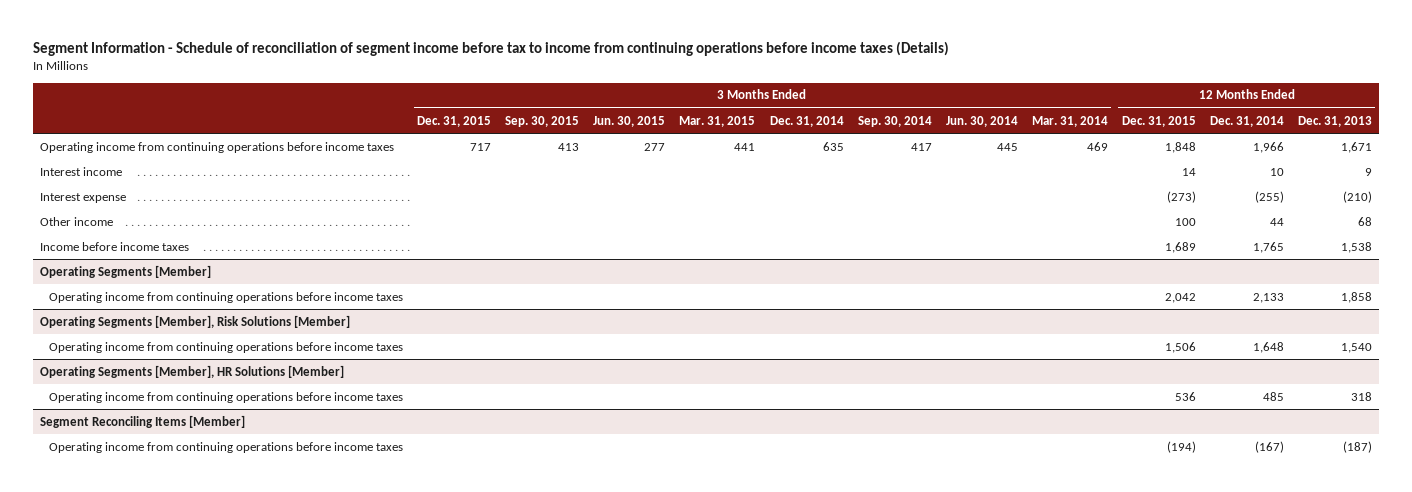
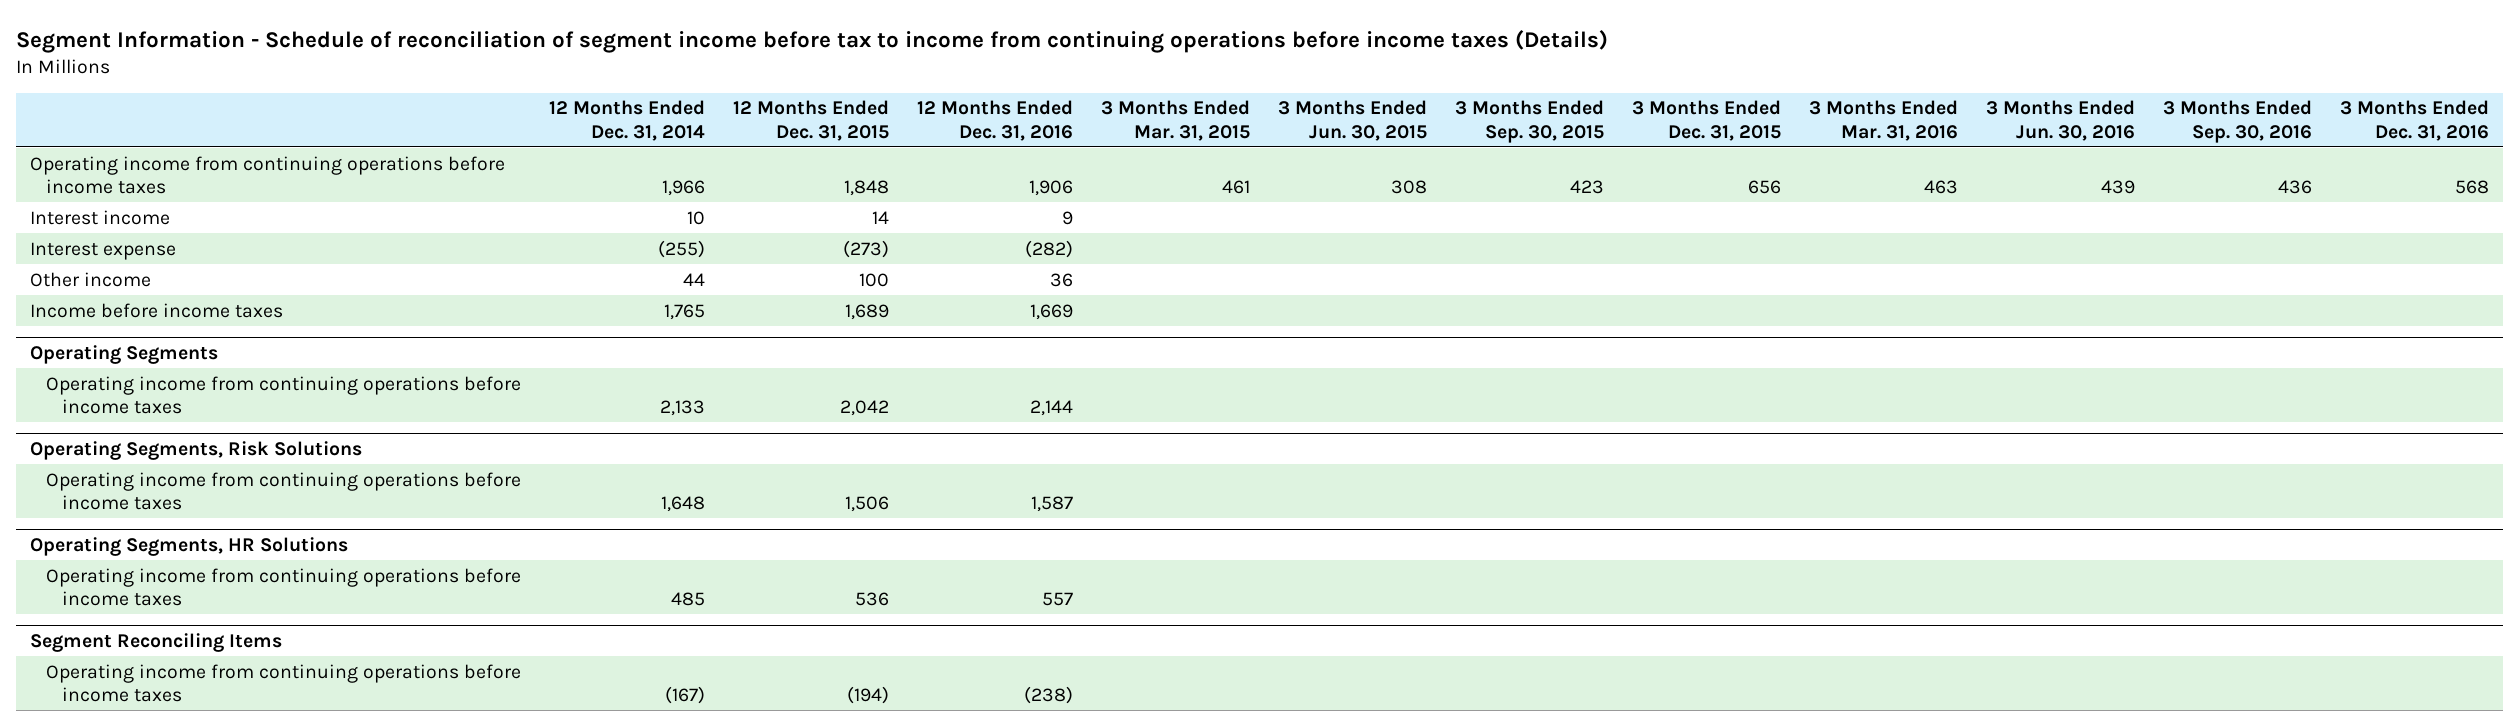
[769,115,844,127] Dec. 31, 2014 -> none
[857,115,932,127] Sep. 30, 2014 -> none
[945,115,1018,127] Jun. 30, 2014 -> none
[1031,115,1108,127] Mar. 31, 2014 -> none
[1297,115,1372,127] Dec. 31, 2013 -> none
none -> [916,100,1073,141] 12 Months Ended Dec. 31, 2016
none -> [1808,100,1958,141] 3 Months Ended Mar. 31, 2016
none -> [1985,100,2135,141] 3 Months Ended Jun. 30, 2016
none -> [2162,100,2312,143] 3 Months Ended Sep. 30, 2016
none -> [2339,100,2489,141] 3 Months Ended Dec. 31, 2016
[470,142,492,151] 717 -> [1747,179,1781,194] 656
[558,142,580,151] 413 -> [1569,179,1604,194] 423
[644,142,666,151] 277 -> [1390,179,1427,194] 308
[734,142,756,151] 441 -> [1221,179,1250,194] 461
[40,264,212,278] Operating Segments [Member] -> [30,345,219,365] Operating Segments
[40,314,351,328] Operating Segments [Member], Risk Solutions [Member] -> [30,441,363,461] Operating Segments, Risk Solutions
[40,364,345,378] Operating Segments [Member], HR Solutions [Member] -> [30,537,349,557] Operating Segments, HR Solutions
[40,414,246,428] Segment Reconciling Items [Member] -> [30,633,283,653] Segment Reconciling Items

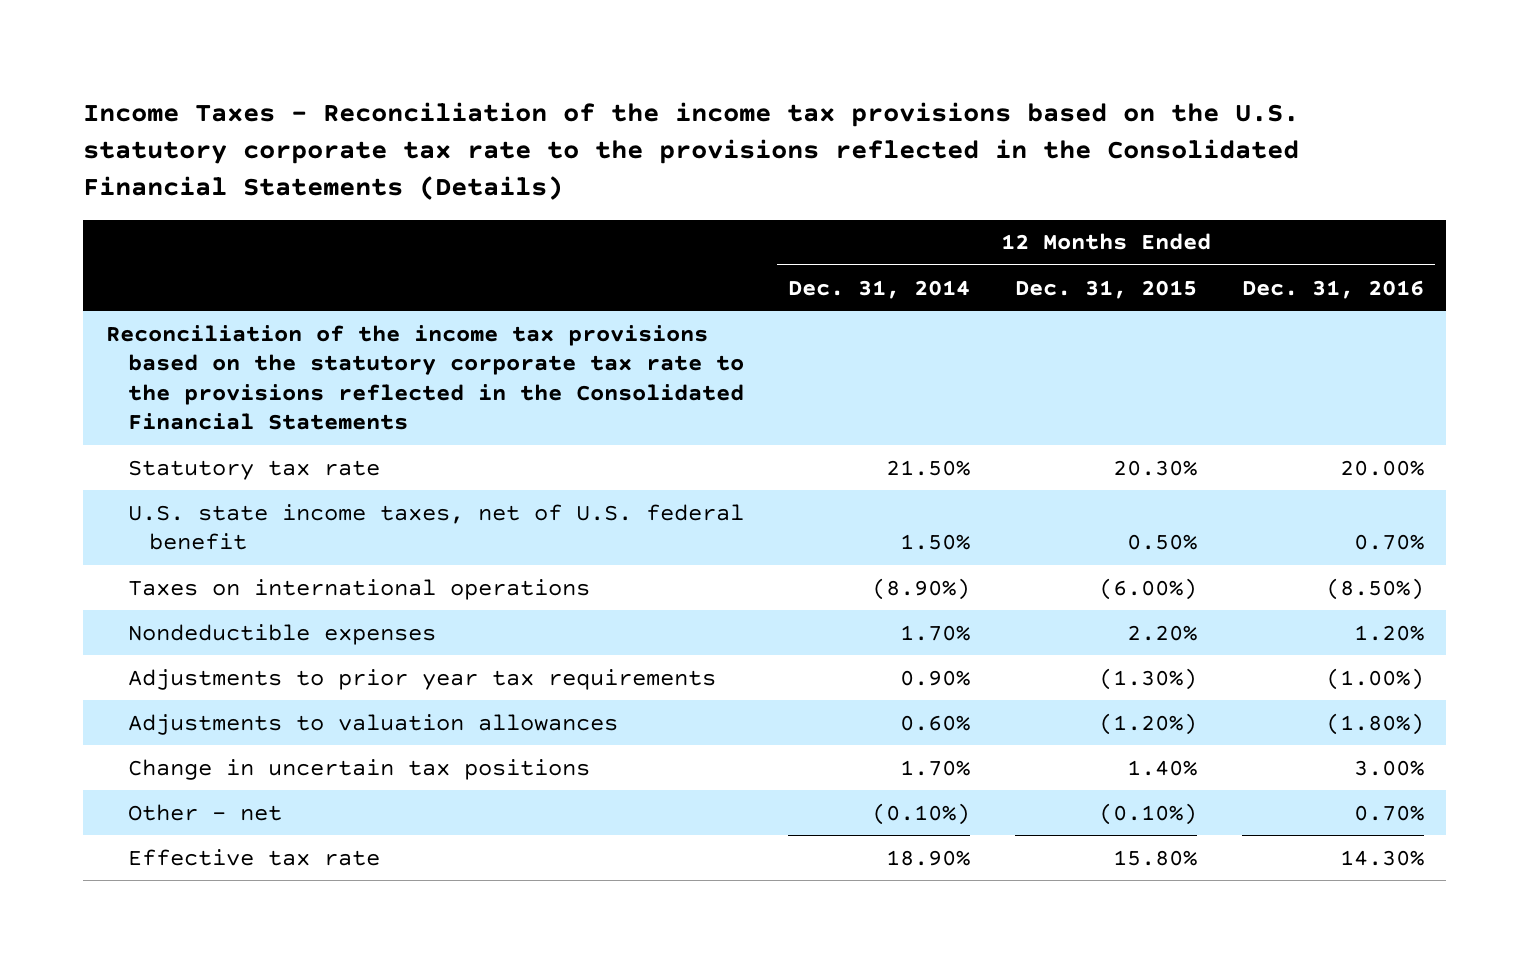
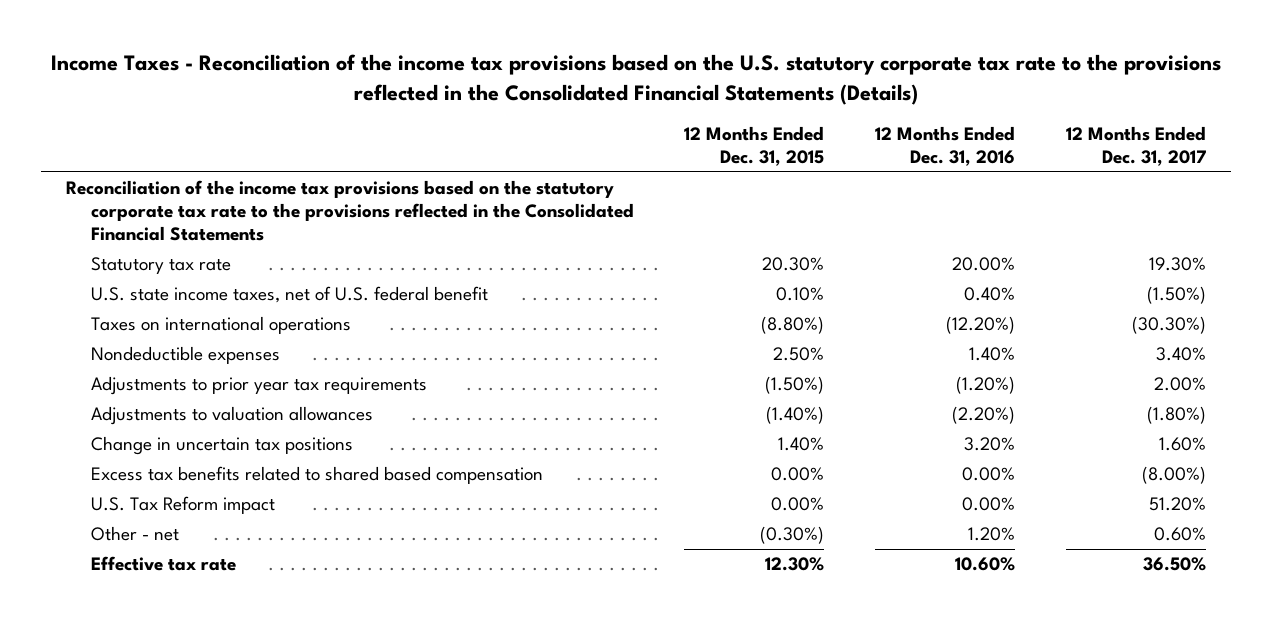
[788,279,971,299] Dec. 31, 2014 -> none
none -> [1065,125,1206,166] 12 Months Ended Dec. 31, 2017
[1127,534,1198,551] 0.50% -> [776,287,825,302] 0.10%
[1353,534,1424,551] 0.70% -> [964,287,1016,302] 0.40%
[1099,577,1198,600] (6.00%) -> [761,316,825,335] (8.80%)
[1325,577,1424,600] (8.50%) -> [946,316,1016,335] (12.20%)
[1127,624,1198,641] 2.20% -> [773,347,825,362] 2.50%
[1353,624,1424,641] 1.20% -> [969,347,1016,362] 1.40%
[1099,667,1198,690] (1.30%) -> [765,376,825,395] (1.50%)
[1325,667,1424,690] (1.00%) -> [956,376,1016,395] (1.20%)
[1099,712,1198,735] (1.20%) -> [766,406,825,425] (1.40%)
[1325,712,1424,735] (1.80%) -> [952,406,1016,425] (2.20%)
[1353,759,1424,776] 3.00% -> [964,437,1016,452] 3.20%
none -> [90,466,543,485] Excess tax benefits related to shared based compensation
none -> [90,496,275,515] U.S. Tax Reform impact
[1099,802,1198,825] (0.10%) -> [760,526,825,545] (0.30%)
[1353,804,1424,821] 0.70% -> [968,527,1016,542] 1.20%
[1113,849,1198,866] 15.80% -> [765,557,825,572] 12.30%
[1339,849,1424,866] 14.30% -> [955,557,1016,572] 10.60%

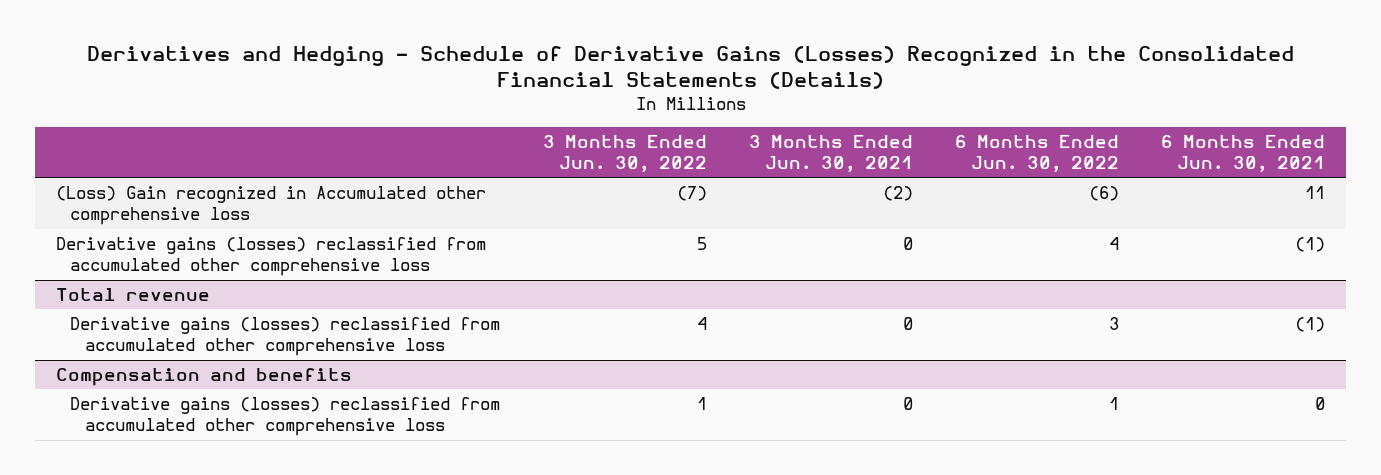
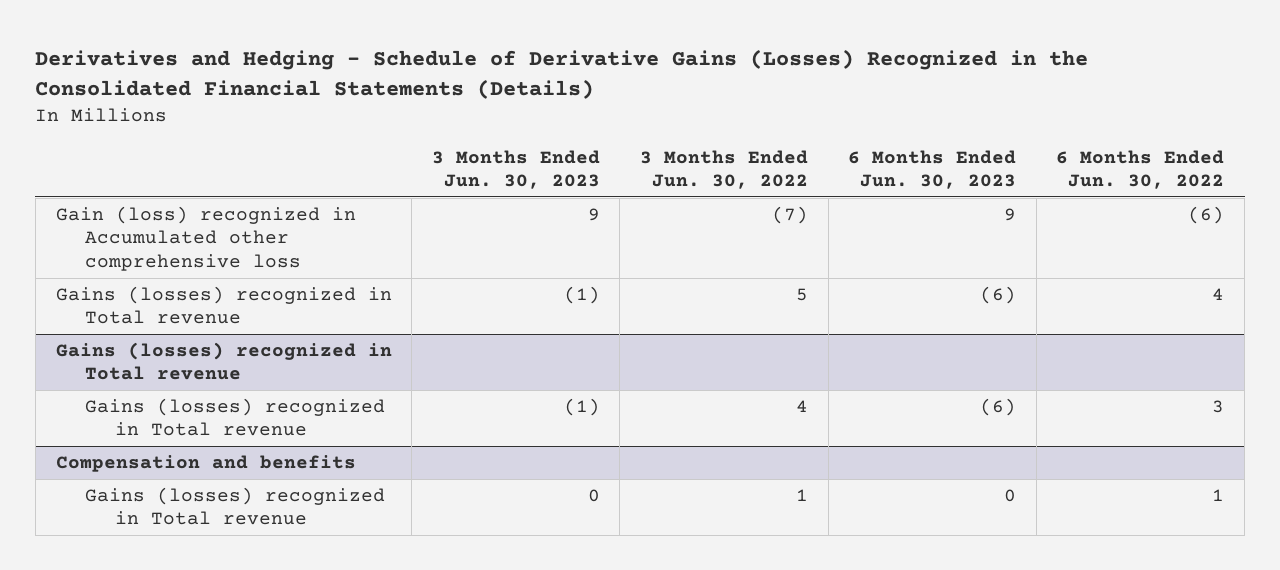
[748,134,913,173] 3 Months Ended Jun. 30, 2021 -> none
[1161,134,1326,173] 6 Months Ended Jun. 30, 2021 -> none
none -> [431,149,600,190] 3 Months Ended Jun. 30, 2023
none -> [848,149,1017,190] 6 Months Ended Jun. 30, 2023
[55,185,486,226] (Loss) Gain recognized in Accumulated other comprehensive loss -> [55,205,356,271] Gain (loss) recognized in Accumulated other comprehensive loss
[55,236,486,277] Derivative gains (losses) reclassified from accumulated other comprehensive loss -> [55,285,392,325] Gains (losses) recognized in Total revenue
[55,287,210,301] Total revenue -> [55,341,392,381] Gains (losses) recognized in Total revenue
[70,316,501,357] Derivative gains (losses) reclassified from accumulated other comprehensive loss -> [85,397,386,437] Gains (losses) recognized in Total revenue
[70,396,501,437] Derivative gains (losses) reclassified from accumulated other comprehensive loss -> [85,486,386,526] Gains (losses) recognized in Total revenue

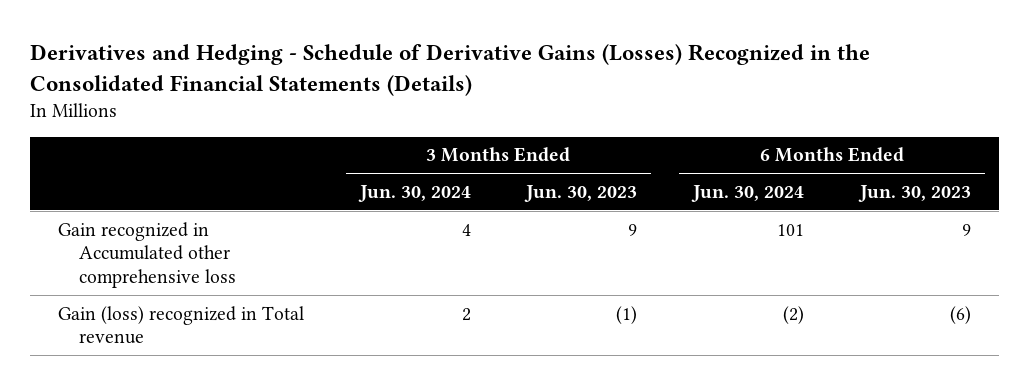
[640,149,809,190] 3 Months Ended Jun. 30, 2022 -> none
[1056,149,1225,190] 6 Months Ended Jun. 30, 2022 -> none
none -> [357,184,471,202] Jun. 30, 2024
none -> [691,184,805,202] Jun. 30, 2024
[55,341,392,381] Gains (losses) recognized in Total revenue -> none
[85,397,386,437] Gains (losses) recognized in Total revenue -> none
[55,454,356,472] Compensation and benefits -> none
[85,486,386,526] Gains (losses) recognized in Total revenue -> none
[55,205,356,271] Gain (loss) recognized in Accumulated other comprehensive loss -> [57,221,237,288] Gain recognized in Accumulated other comprehensive loss
[55,285,392,325] Gains (losses) recognized in Total revenue -> [57,305,304,345] Gain (loss) recognized in Total revenue

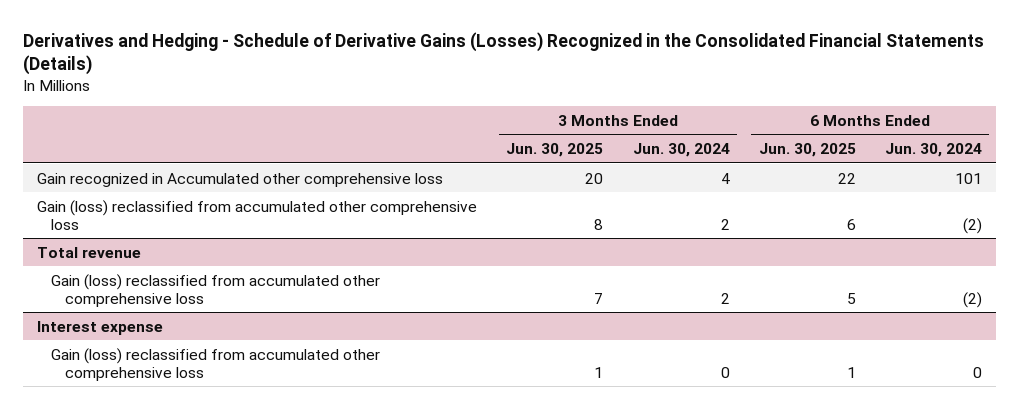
[524,184,638,202] Jun. 30, 2023 -> none
[858,184,972,202] Jun. 30, 2023 -> none
none -> [506,143,604,158] Jun. 30, 2025
none -> [758,143,856,158] Jun. 30, 2025
[57,305,304,345] Gain (loss) recognized in Total revenue -> [37,199,478,230] Gain (loss) reclassified from accumulated other comprehensive loss
none -> [37,246,142,258] Total revenue
none -> [51,273,381,307] Gain (loss) reclassified from accumulated other comprehensive loss
none -> [37,320,164,335] Interest expense
none -> [51,347,381,381] Gain (loss) reclassified from accumulated other comprehensive loss

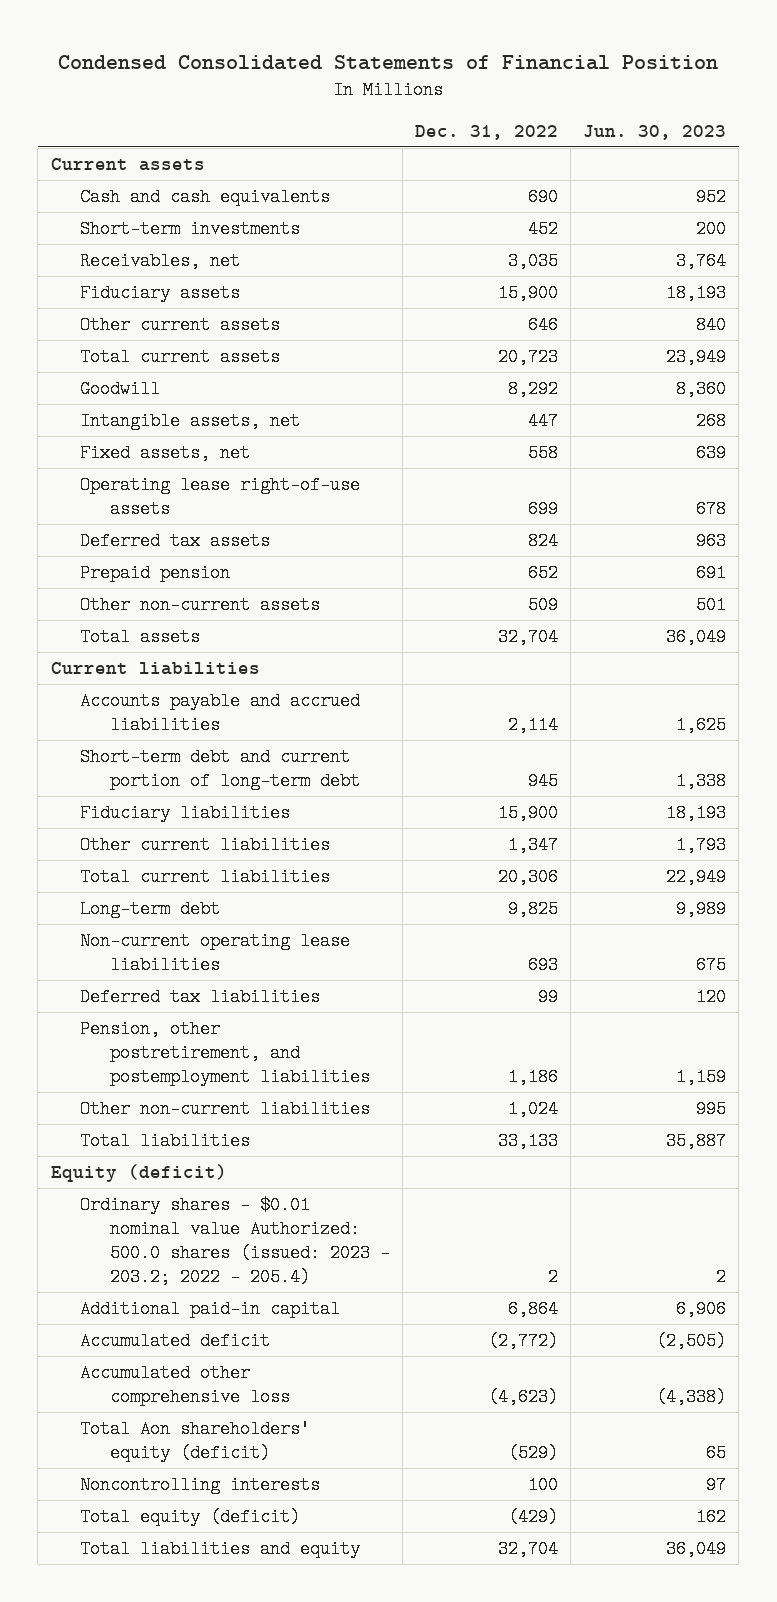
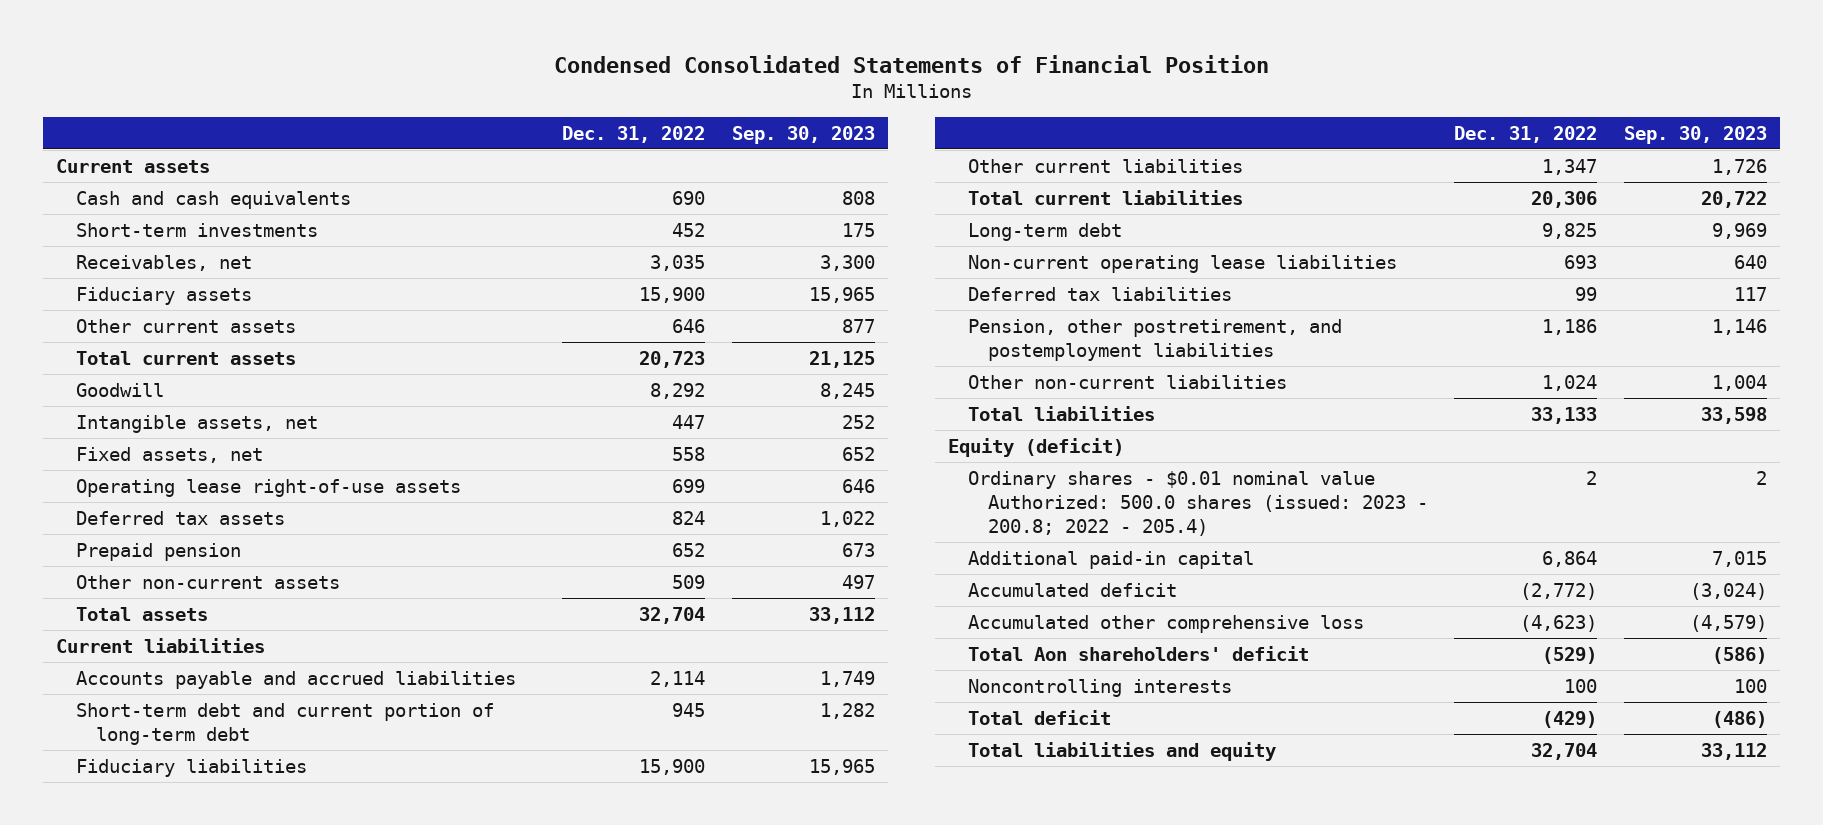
[583,124,727,140] Jun. 30, 2023 -> none
none -> [731,125,875,144] Sep. 30, 2023
[80,1195,390,1287] Ordinary shares - $0.01 nominal value Authorized: 500.0 shares (issued: 2023 - 203.2; 2022 - 205.4) -> [968,470,1428,537] Ordinary shares - $0.01 nominal value Authorized: 500.0 shares (issued: 2023 - 200.8; 2022 - 205.4)
[80,1419,311,1463] Total Aon shareholders' equity (deficit) -> [968,645,1310,661] Total Aon shareholders' deficit
[80,1507,301,1526] Total equity (deficit) -> [968,709,1112,725] Total deficit

